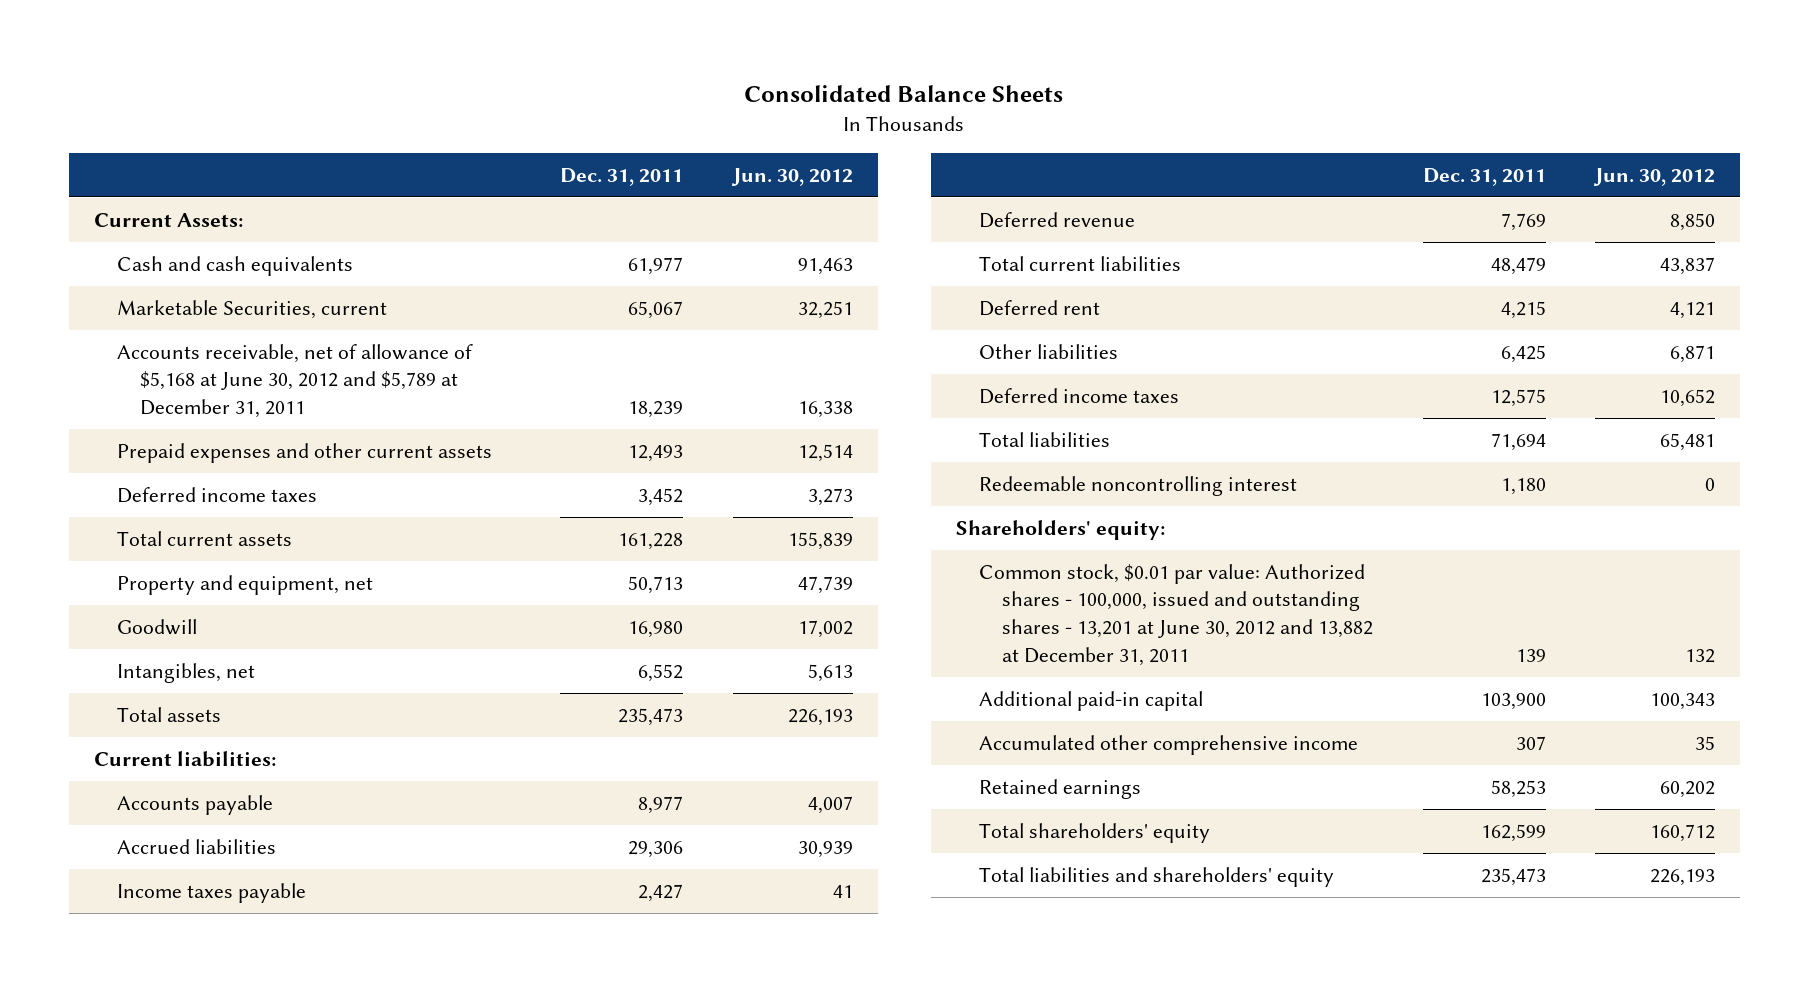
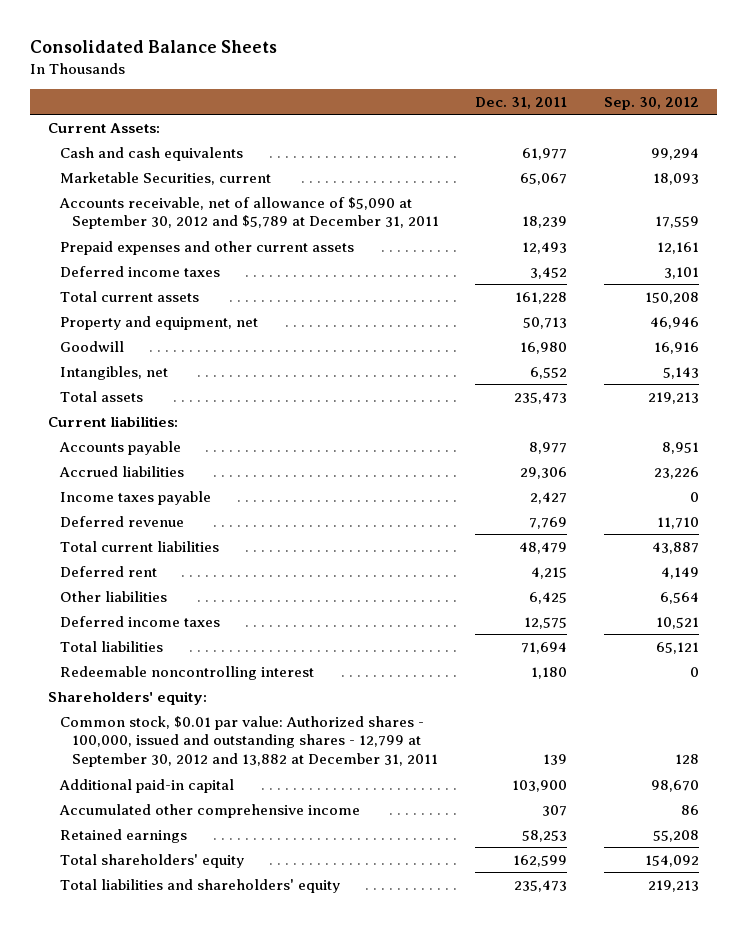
[730,167,853,186] Jun. 30, 2012 -> none
none -> [603,96,699,110] Sep. 30, 2012
[116,343,473,419] Accounts receivable, net of allowance of $5,168 at June 30, 2012 and $5,789 at December 31, 2011 -> [59,196,439,230] Accounts receivable, net of allowance of $5,090 at September 30, 2012 and $5,789 at December 31, 2011
[979,563,1374,666] Common stock, $0.01 par value: Authorized shares - 100,000, issued and outstanding shares - 13,201 at June 30, 2012 and 13,882 at December 31, 2011 -> [60,715,438,768] Common stock, $0.01 par value: Authorized shares - 100,000, issued and outstanding shares - 12,799 at September 30, 2012 and 13,882 at December 31, 2011

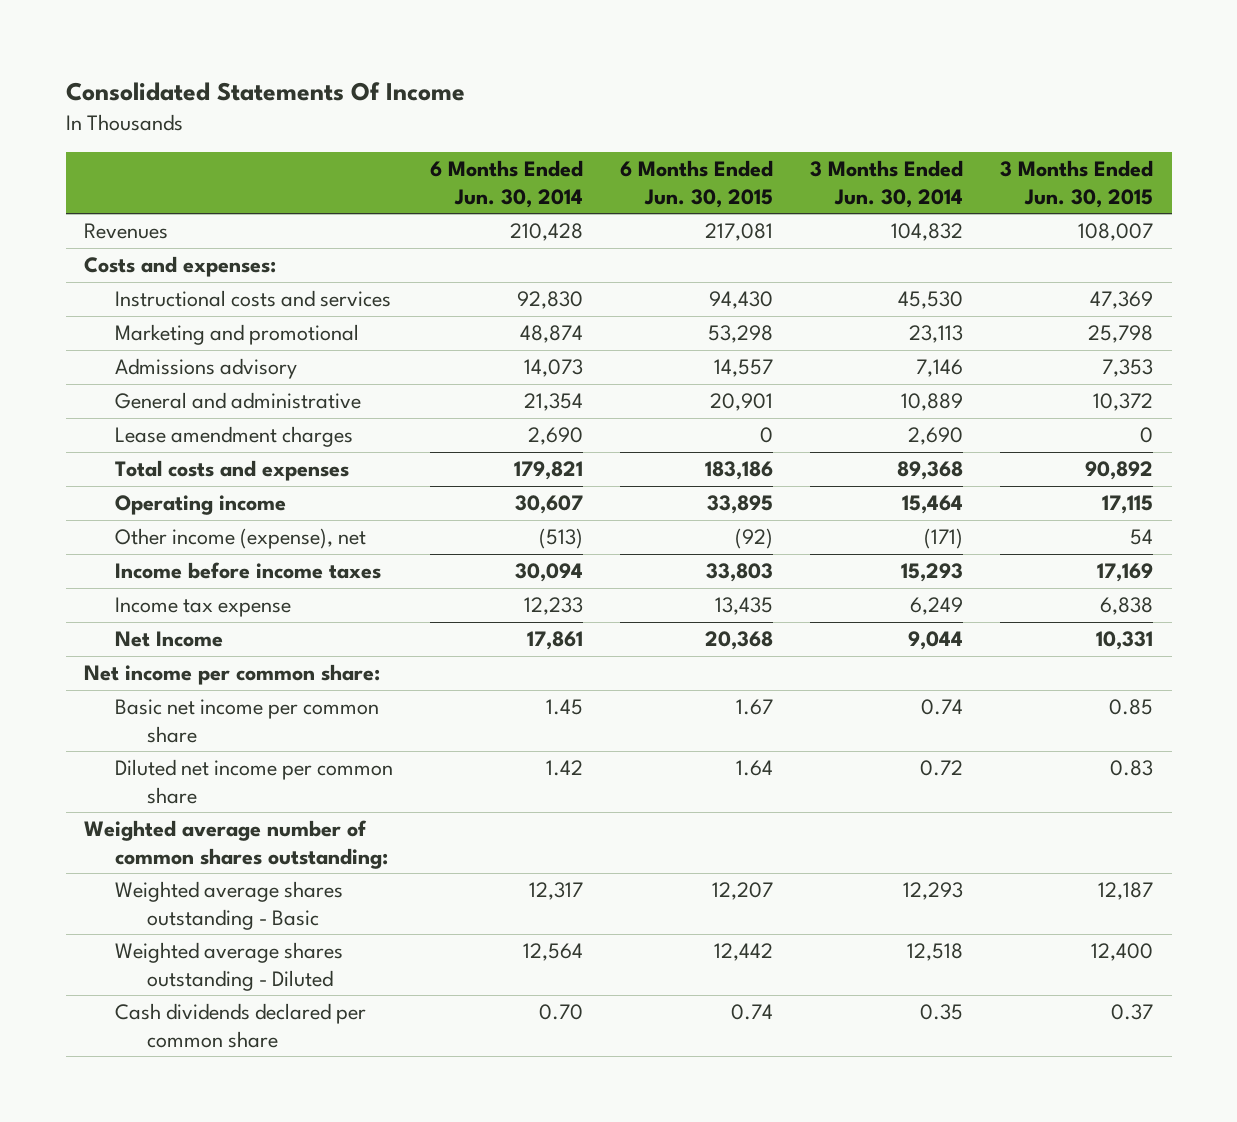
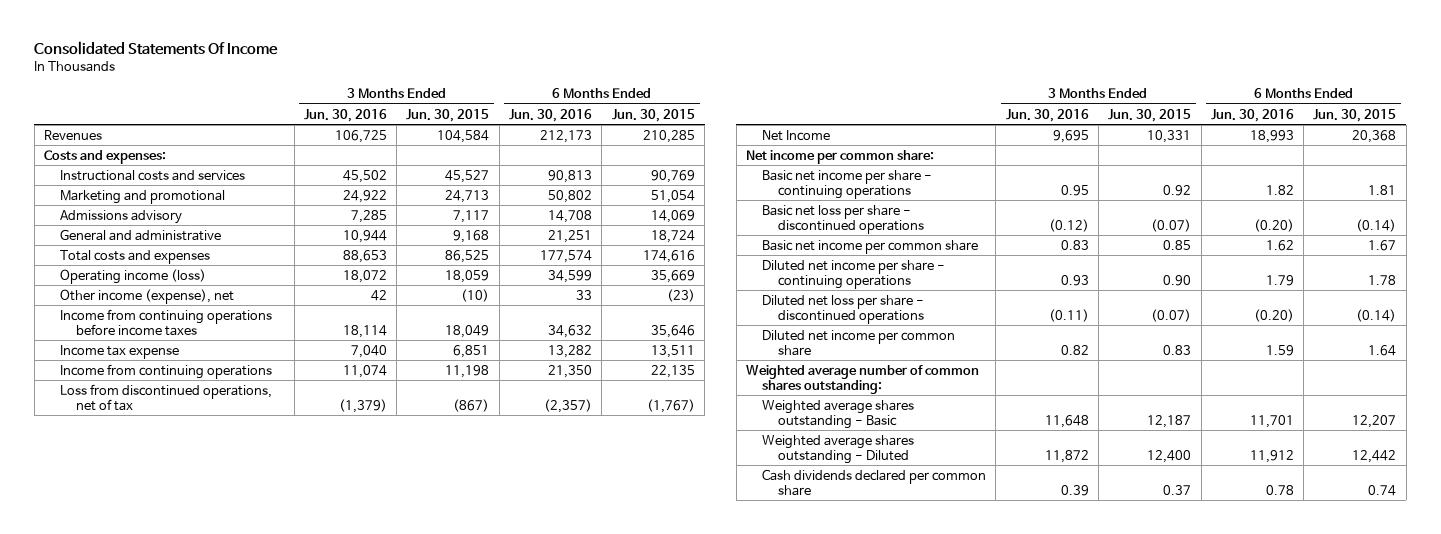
[430,160,584,208] 6 Months Ended Jun. 30, 2014 -> none
[810,160,964,208] 3 Months Ended Jun. 30, 2014 -> none
none -> [303,108,387,122] Jun. 30, 2016
none -> [509,108,593,122] Jun. 30, 2016
[705,223,774,242] 217,081 -> [642,129,695,143] 210,285
[1078,223,1154,242] 108,007 -> [437,129,490,143] 104,584
[115,426,354,448] Lease amendment charges -> none
[709,291,774,310] 94,430 -> [650,169,695,183] 90,769
[1090,291,1154,310] 47,369 -> [445,169,490,183] 45,527
[708,325,774,344] 53,298 -> [650,189,695,203] 51,054
[1088,325,1154,344] 25,798 -> [445,189,490,203] 24,713
[714,359,774,378] 14,557 -> [650,209,695,223] 14,069
[1102,359,1154,378] 7,353 -> [453,209,490,223] 7,117
[710,393,774,412] 20,901 -> [650,229,695,243] 18,724
[1093,393,1154,412] 10,372 -> [453,229,490,243] 9,168
[705,461,774,481] 183,186 -> [642,249,695,263] 174,616
[1085,461,1154,481] 90,892 -> [445,249,490,263] 86,525
[115,495,287,516] Operating income -> [60,268,207,284] Operating income (loss)
[707,495,774,515] 33,895 -> [650,269,695,283] 35,669
[1102,495,1154,515] 17,115 -> [445,269,490,283] 18,059
[735,528,774,550] (92) -> [666,288,695,302] (23)
[1130,529,1154,546] 54 -> [461,288,490,302] (10)
[115,562,382,580] Income before income taxes -> [60,308,273,336] Income from continuing operations before income taxes
[706,563,774,583] 33,803 -> [650,324,695,338] 35,646
[1097,563,1154,583] 17,169 -> [445,324,490,338] 18,049
[715,597,774,616] 13,435 -> [650,344,695,358] 13,511
[1100,597,1154,616] 6,838 -> [453,344,490,358] 6,851
none -> [60,363,273,379] Income from continuing operations
none -> [60,383,273,411] Loss from discontinued operations, net of tax
none -> [761,169,932,199] Basic net income per share - continuing operations
none -> [761,204,924,234] Basic net loss per share - discontinued operations
none -> [761,259,945,289] Diluted net income per share - continuing operations
none -> [761,294,924,324] Diluted net loss per share - discontinued operations

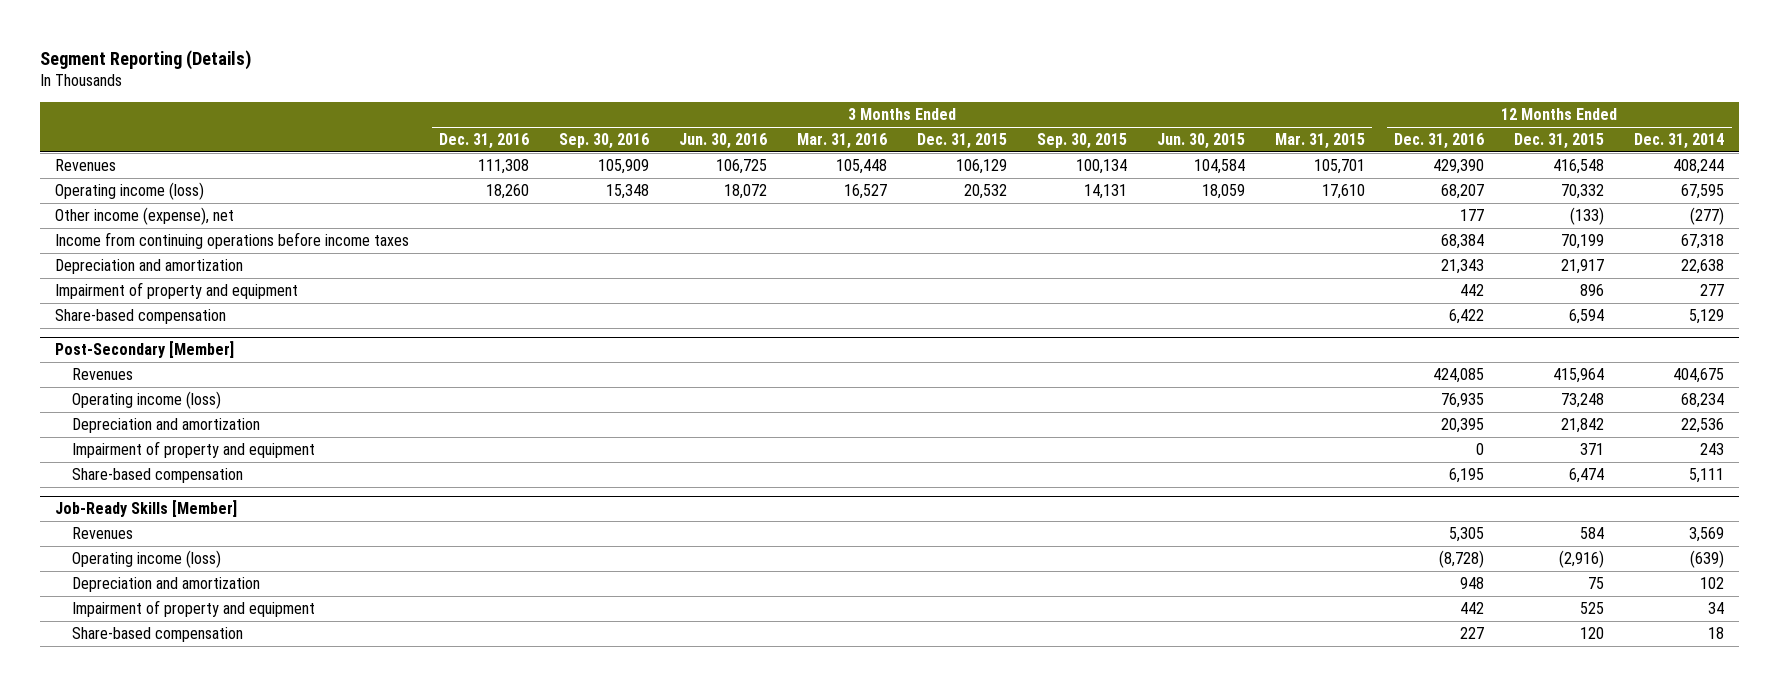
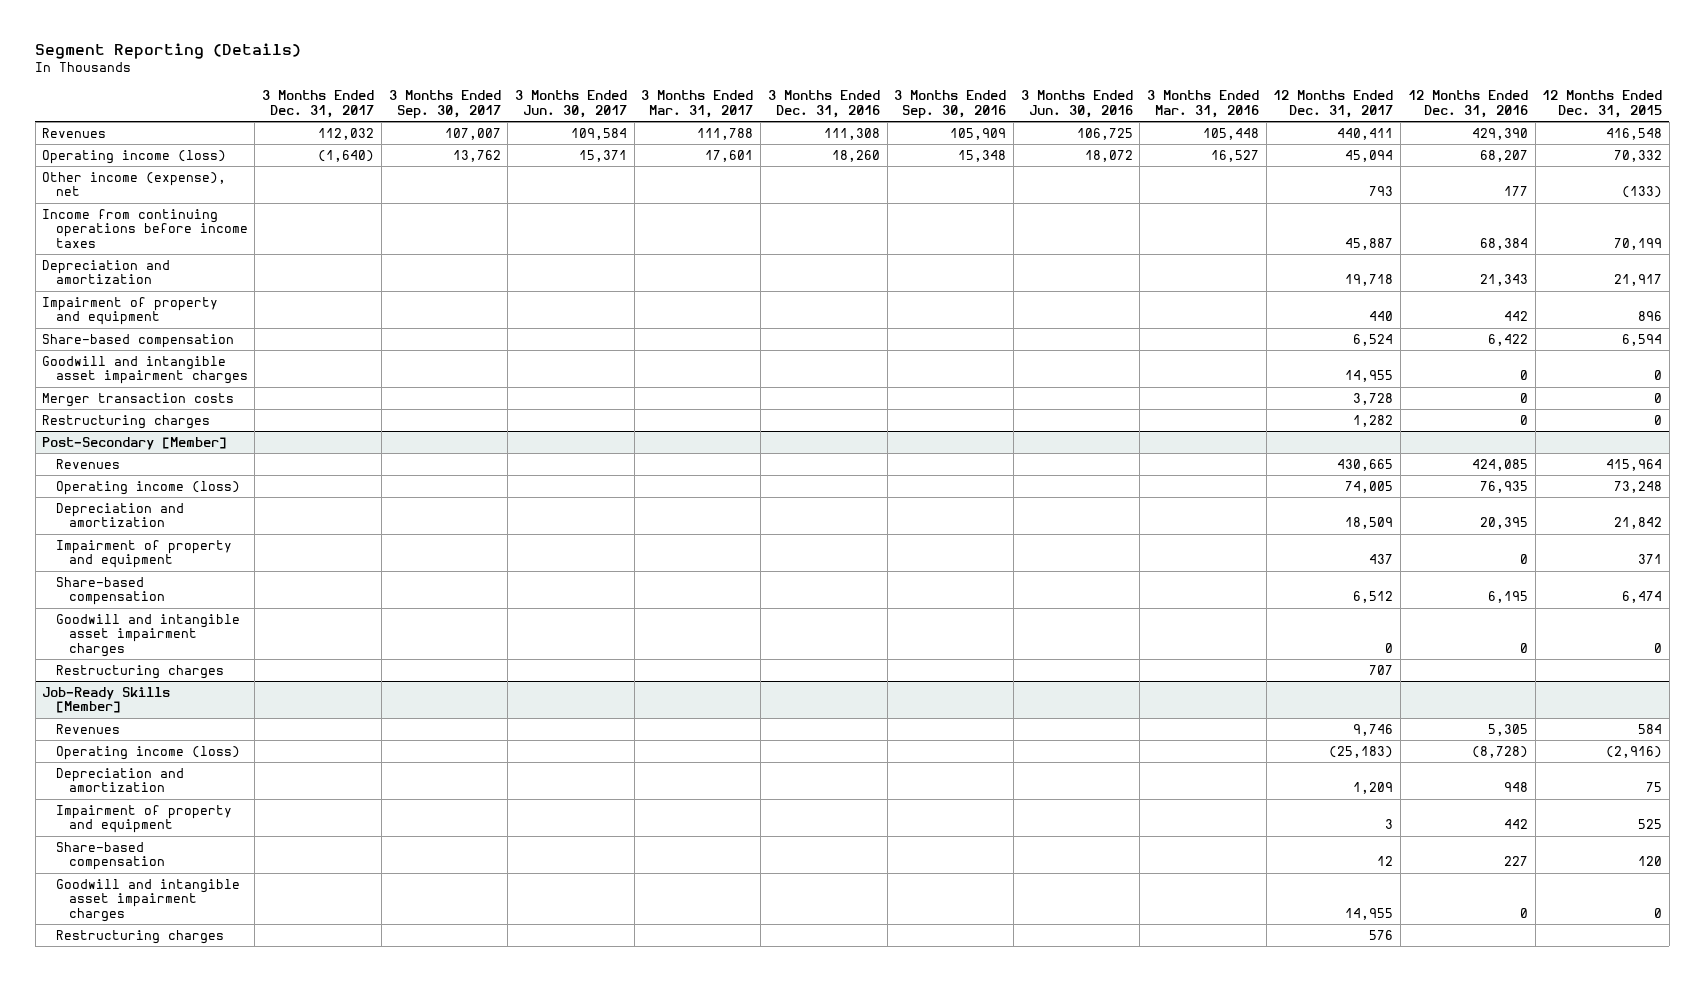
[916,133,1007,150] Dec. 31, 2015 -> none
[1036,133,1127,150] Sep. 30, 2015 -> none
[1156,133,1245,150] Jun. 30, 2015 -> none
[1274,133,1365,150] Mar. 31, 2015 -> none
[1634,133,1725,150] Dec. 31, 2014 -> none
none -> [262,90,375,118] 3 Months Ended Dec. 31, 2017
none -> [388,90,501,119] 3 Months Ended Sep. 30, 2017
none -> [514,90,627,118] 3 Months Ended Jun. 30, 2017
none -> [641,90,754,118] 3 Months Ended Mar. 31, 2017
none -> [1273,90,1394,118] 12 Months Ended Dec. 31, 2017
none -> [42,355,248,385] Goodwill and intangible asset impairment charges
none -> [42,392,235,407] Merger transaction costs
none -> [42,414,211,429] Restructuring charges
none -> [55,613,240,658] Goodwill and intangible asset impairment charges
none -> [55,664,224,679] Restructuring charges
none -> [55,878,240,923] Goodwill and intangible asset impairment charges
none -> [55,929,224,944] Restructuring charges

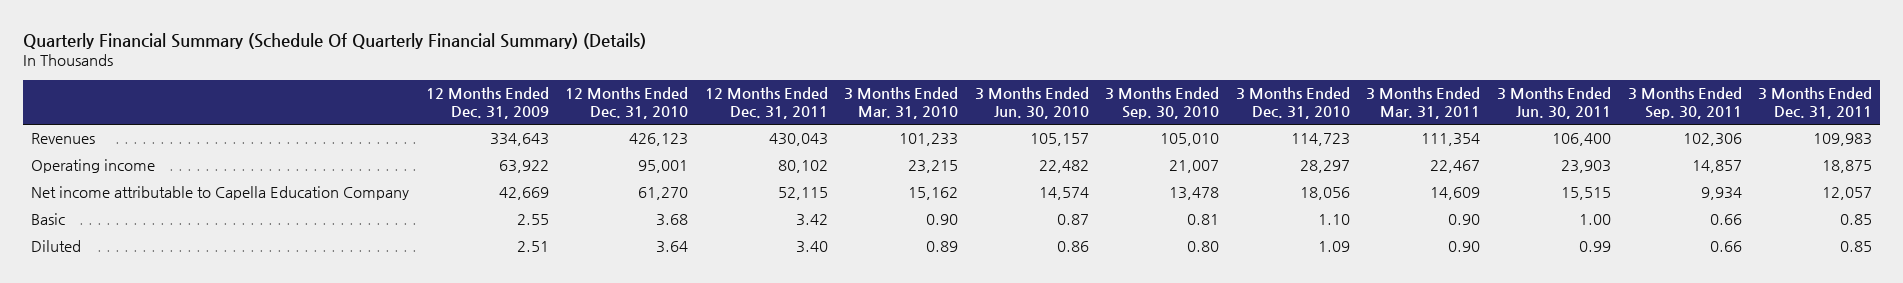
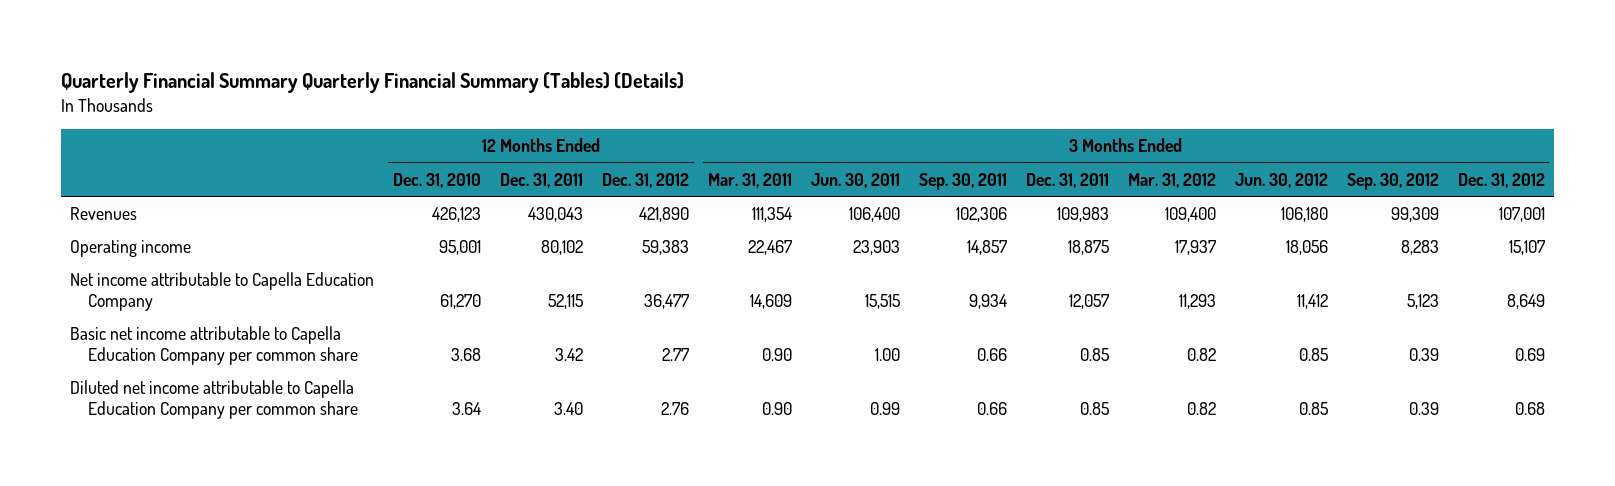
[22,32,646,49] Quarterly Financial Summary (Schedule Of Quarterly Financial Summary) (Details) -> [60,72,684,94] Quarterly Financial Summary Quarterly Financial Summary (Tables) (Details)
[425,87,549,119] 12 Months Ended Dec. 31, 2009 -> none
[844,87,959,119] 3 Months Ended Mar. 31, 2010 -> none
[974,87,1089,119] 3 Months Ended Jun. 30, 2010 -> none
[1105,87,1220,119] 3 Months Ended Sep. 30, 2010 -> none
[1235,87,1350,119] 3 Months Ended Dec. 31, 2010 -> none
none -> [602,172,690,188] Dec. 31, 2012
none -> [1127,172,1216,188] Mar. 31, 2012
none -> [1234,172,1328,188] Jun. 30, 2012
none -> [1346,172,1439,190] Sep. 30, 2012
none -> [1457,172,1545,188] Dec. 31, 2012
[31,213,66,226] Basic -> [70,326,358,365] Basic net income attributable to Capella Education Company per common share
[31,240,82,253] Diluted -> [70,380,358,419] Diluted net income attributable to Capella Education Company per common share

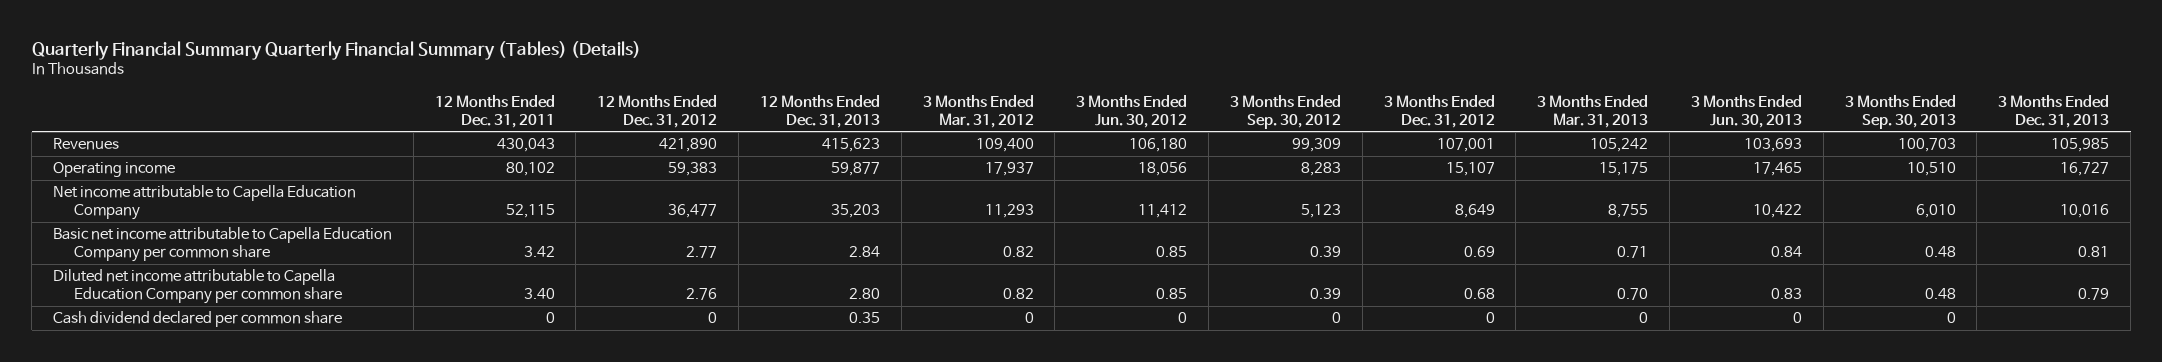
[393,172,482,188] Dec. 31, 2010 -> none
[708,172,793,188] Mar. 31, 2011 -> none
[810,172,900,188] Jun. 30, 2011 -> none
[918,172,1007,190] Sep. 30, 2011 -> none
[1025,172,1109,188] Dec. 31, 2011 -> none
none -> [759,94,880,128] 12 Months Ended Dec. 31, 2013
none -> [1537,94,1649,128] 3 Months Ended Mar. 31, 2013
none -> [1690,94,1802,128] 3 Months Ended Jun. 30, 2013
none -> [1844,94,1956,129] 3 Months Ended Sep. 30, 2013
none -> [1998,94,2110,128] 3 Months Ended Dec. 31, 2013
none -> [52,311,342,328] Cash dividend declared per common share

